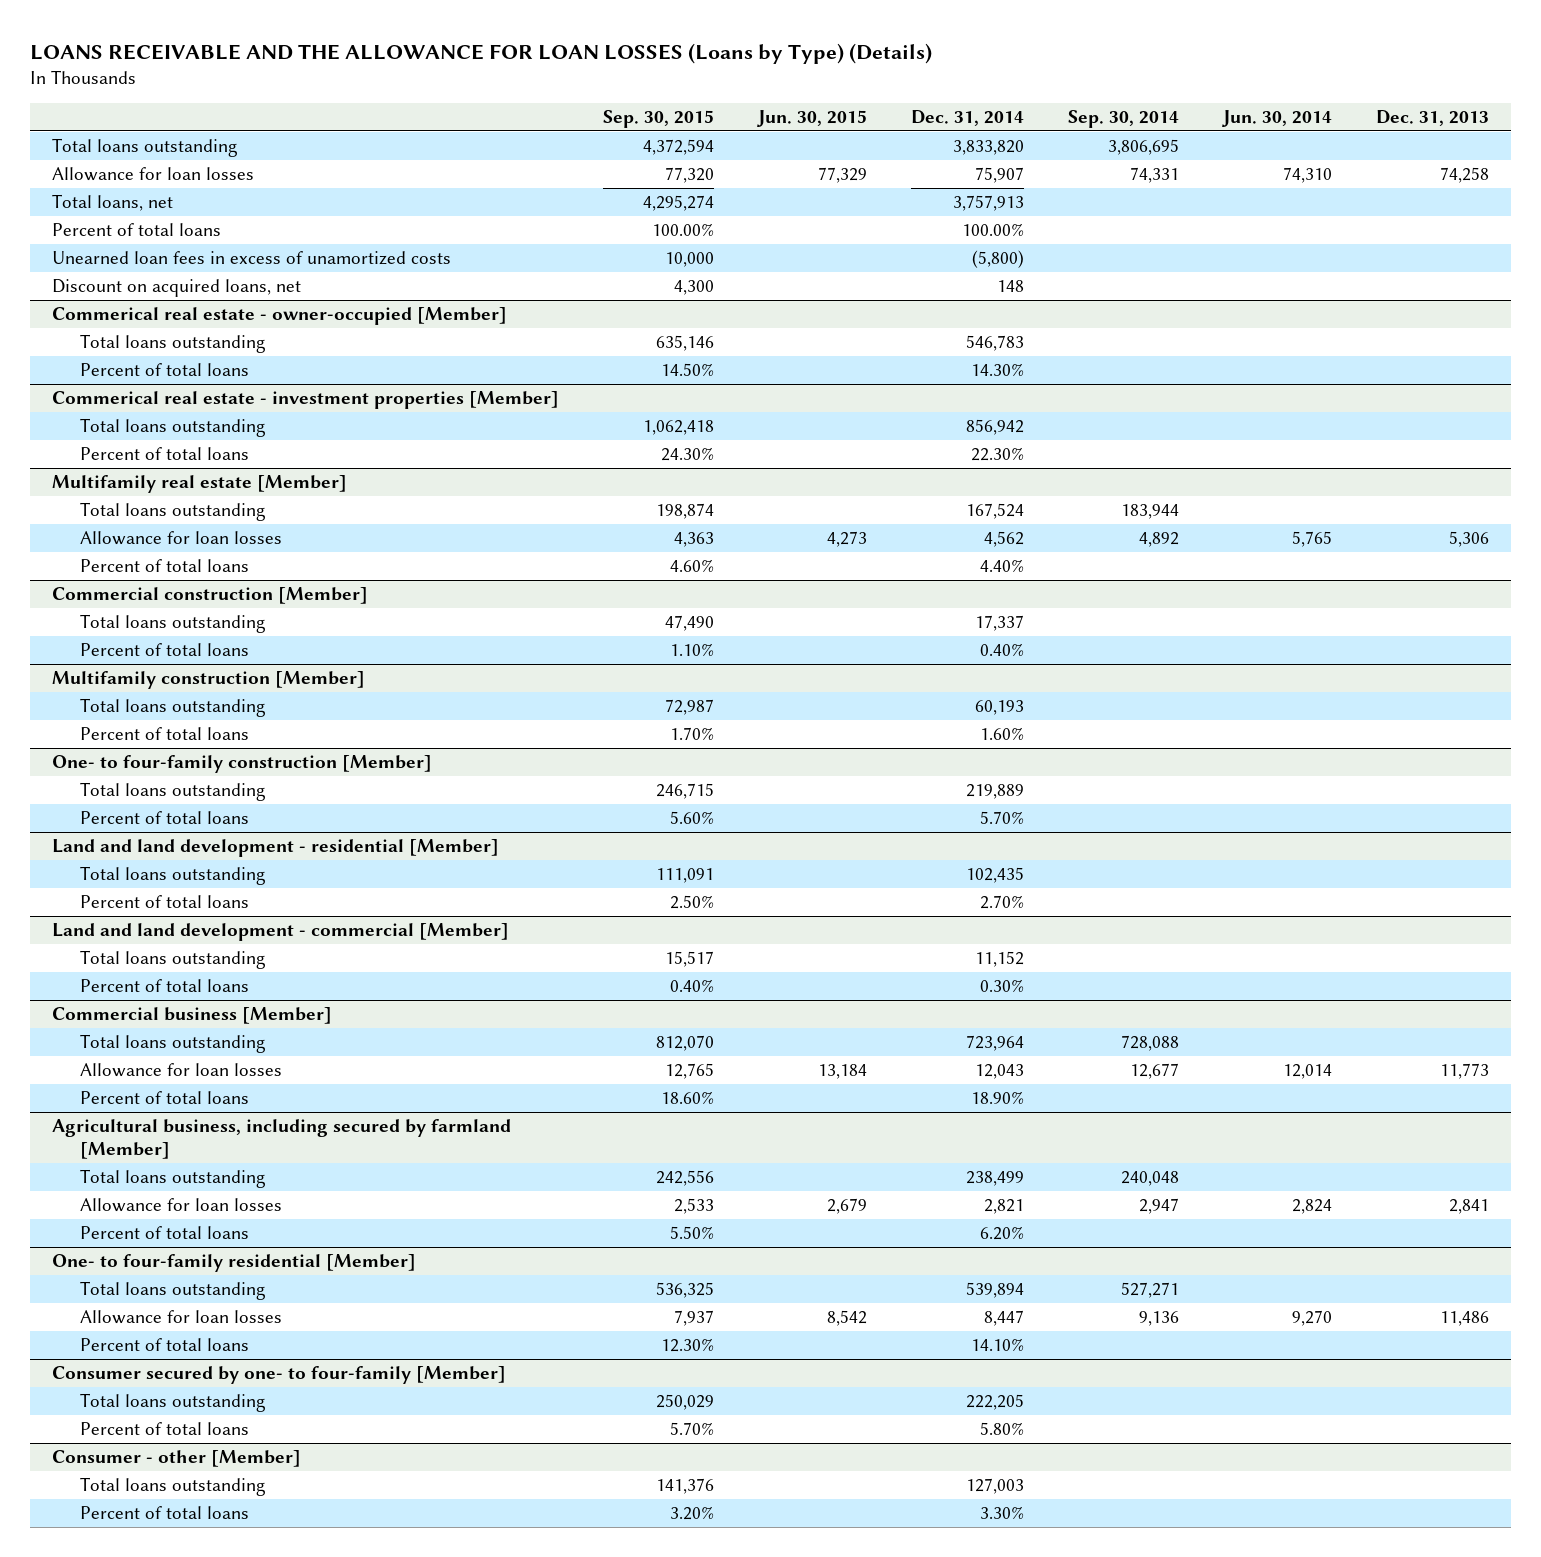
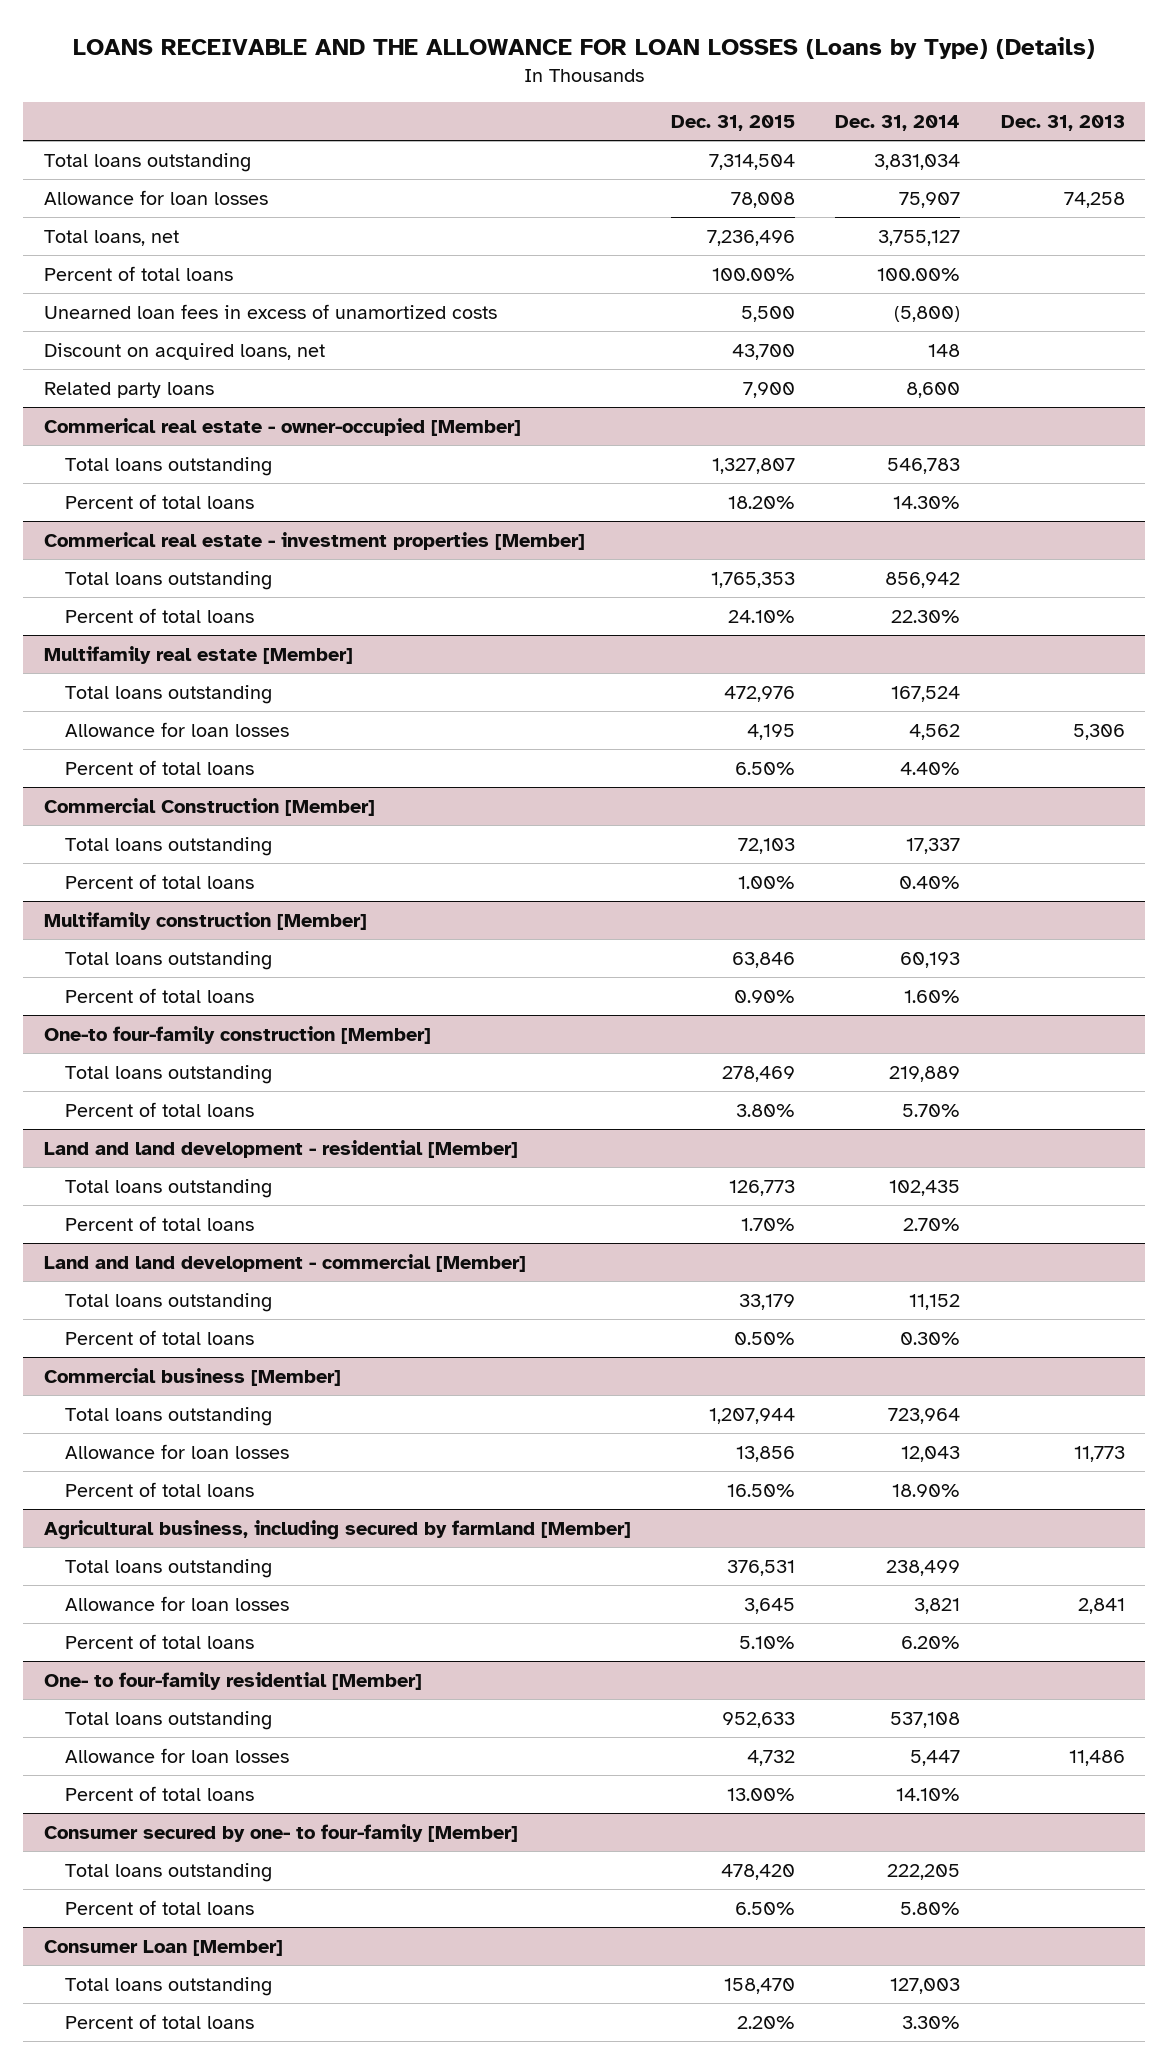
[602,109,714,128] Sep. 30, 2015 -> none
[756,109,867,127] Jun. 30, 2015 -> none
[1068,109,1180,128] Sep. 30, 2014 -> none
[1222,109,1333,127] Jun. 30, 2014 -> none
none -> [670,115,795,132] Dec. 31, 2015
[953,139,1025,155] 3,833,820 -> [874,153,961,170] 3,831,034
[953,194,1025,211] 3,757,913 -> [878,229,961,246] 3,755,127
none -> [43,381,214,398] Related party loans
[51,586,368,604] Commercial construction [Member] -> [43,797,375,816] Commercial Construction [Member]
[51,754,432,773] One- to four-family construction [Member] -> [43,1025,431,1044] One-to four-family construction [Member]
[984,1198,1025,1214] 2,821 -> [914,1597,961,1614] 3,821
[966,1281,1025,1298] 539,894 -> [890,1711,961,1728] 537,108
[984,1309,1025,1326] 8,447 -> [910,1749,961,1766] 5,447
[51,1449,301,1467] Consumer - other [Member] -> [43,1939,283,1956] Consumer Loan [Member]

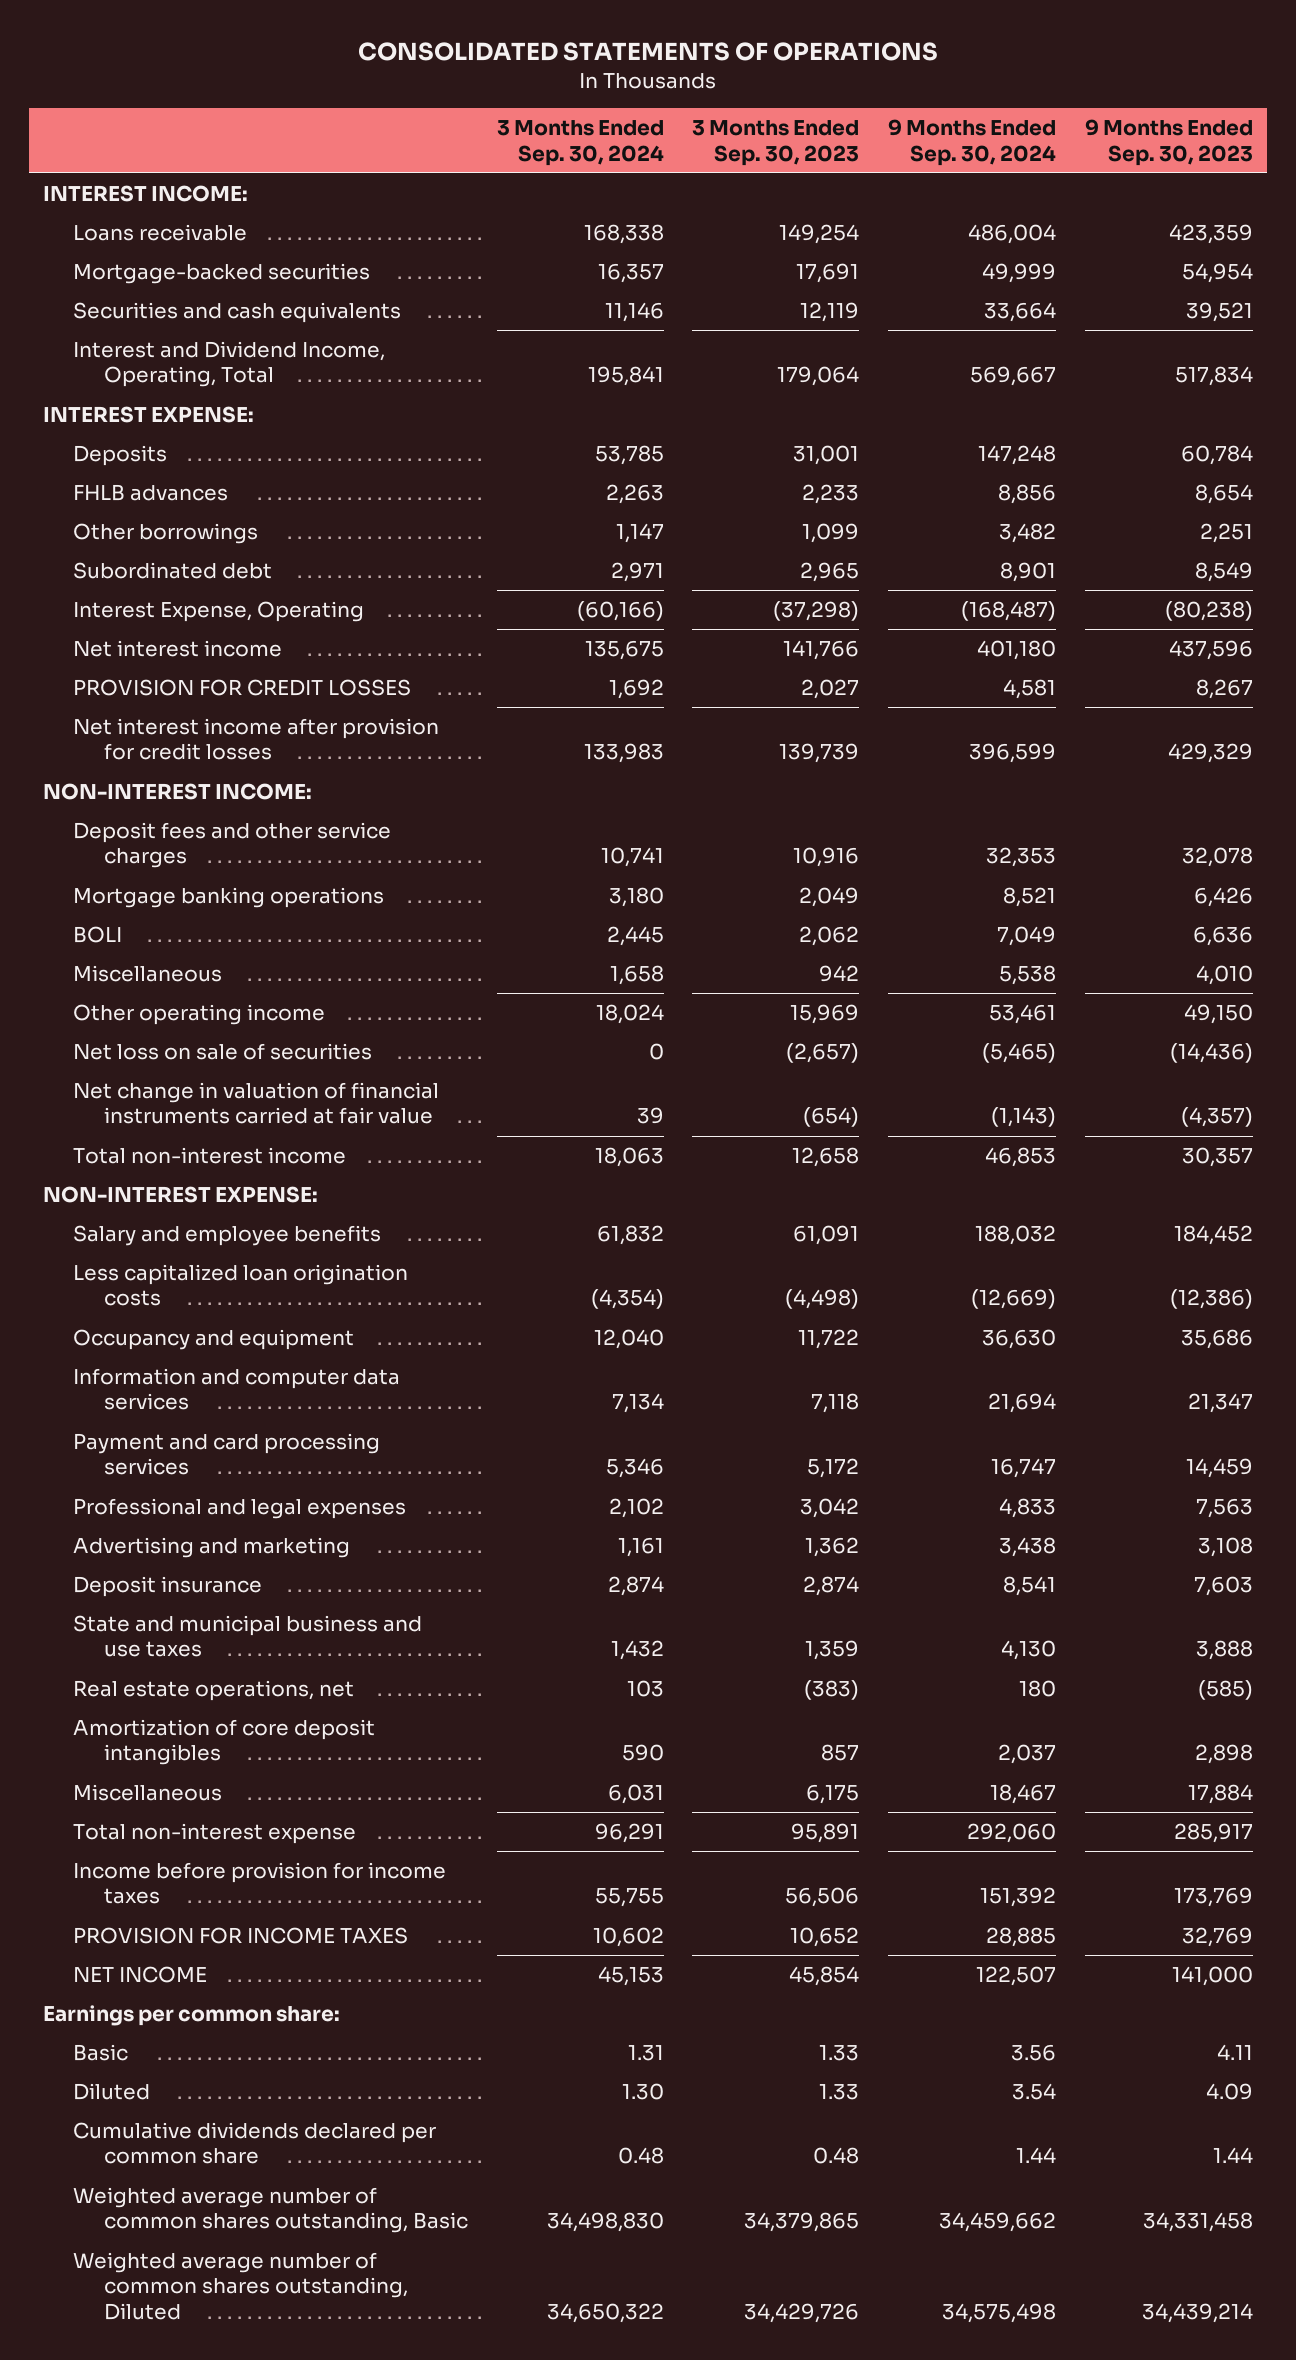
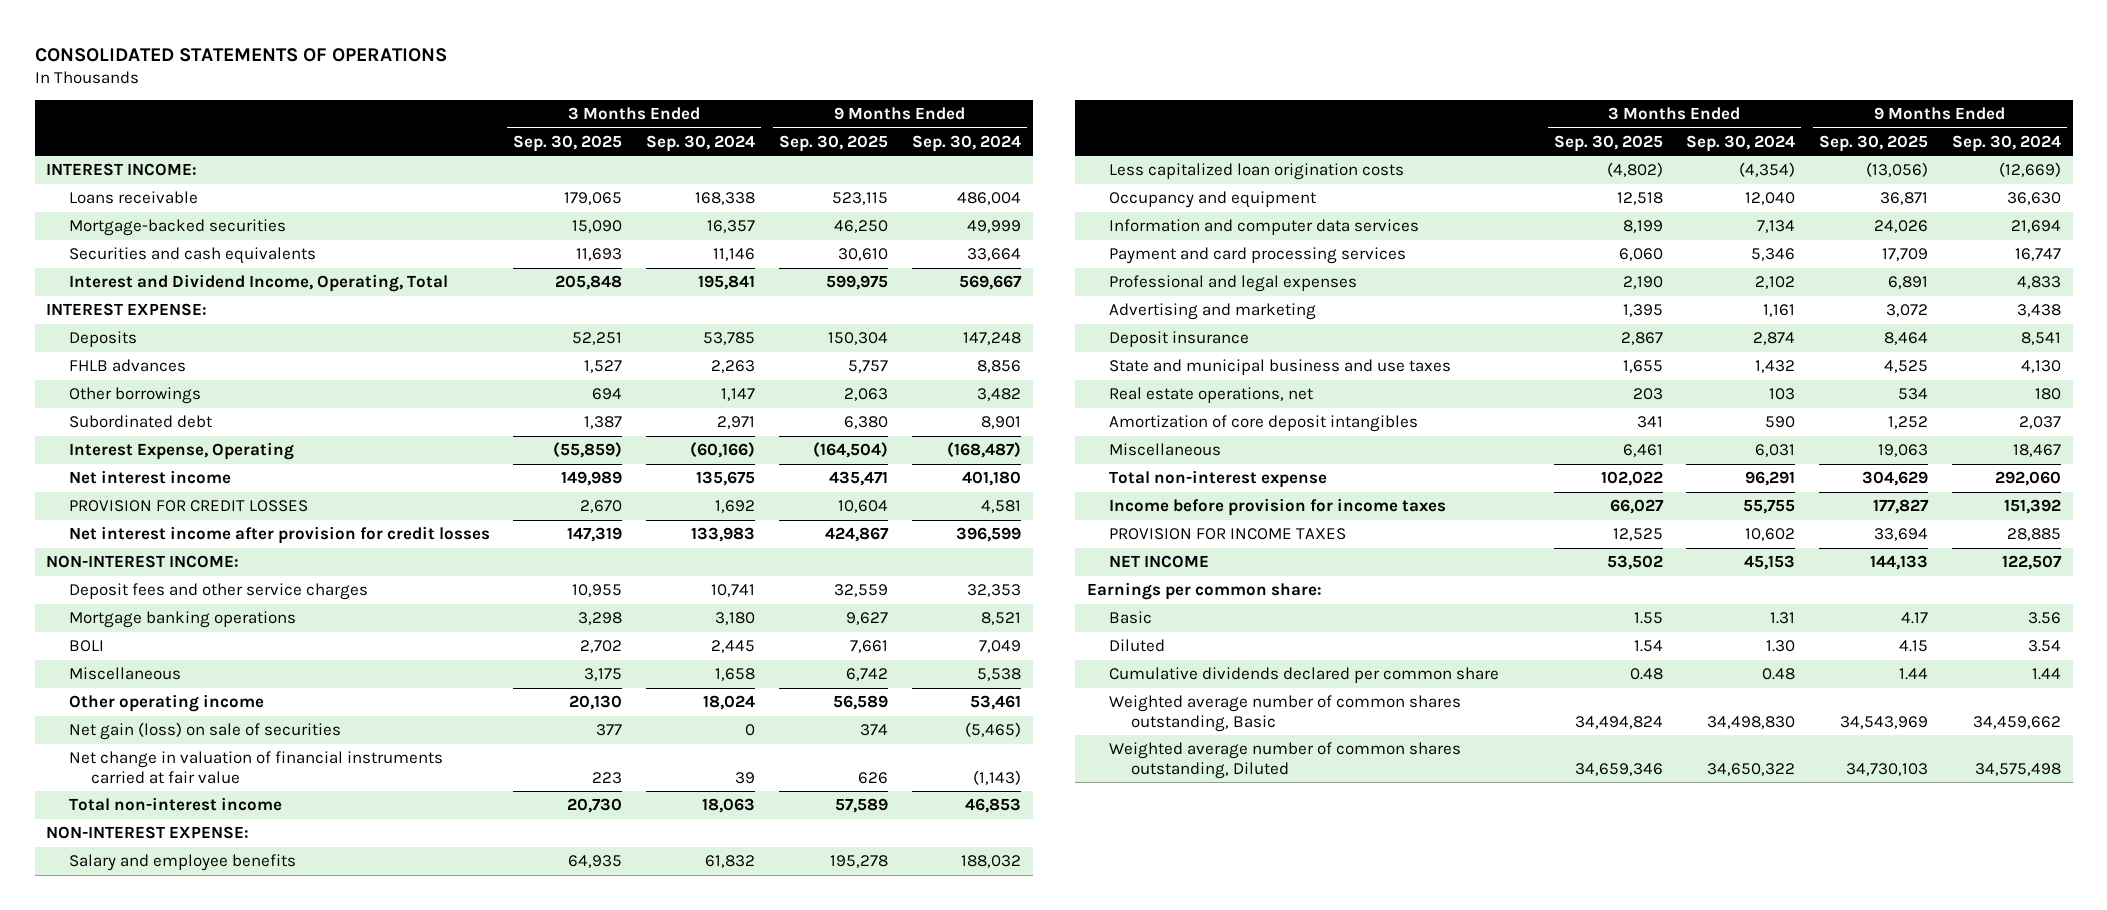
[692,120,860,166] 3 Months Ended Sep. 30, 2023 -> none
[1084,119,1253,166] 9 Months Ended Sep. 30, 2023 -> none
none -> [513,134,623,152] Sep. 30, 2025
none -> [778,134,888,152] Sep. 30, 2025
[73,1042,373,1060] Net loss on sale of securities -> [68,722,341,741] Net gain (loss) on sale of securities

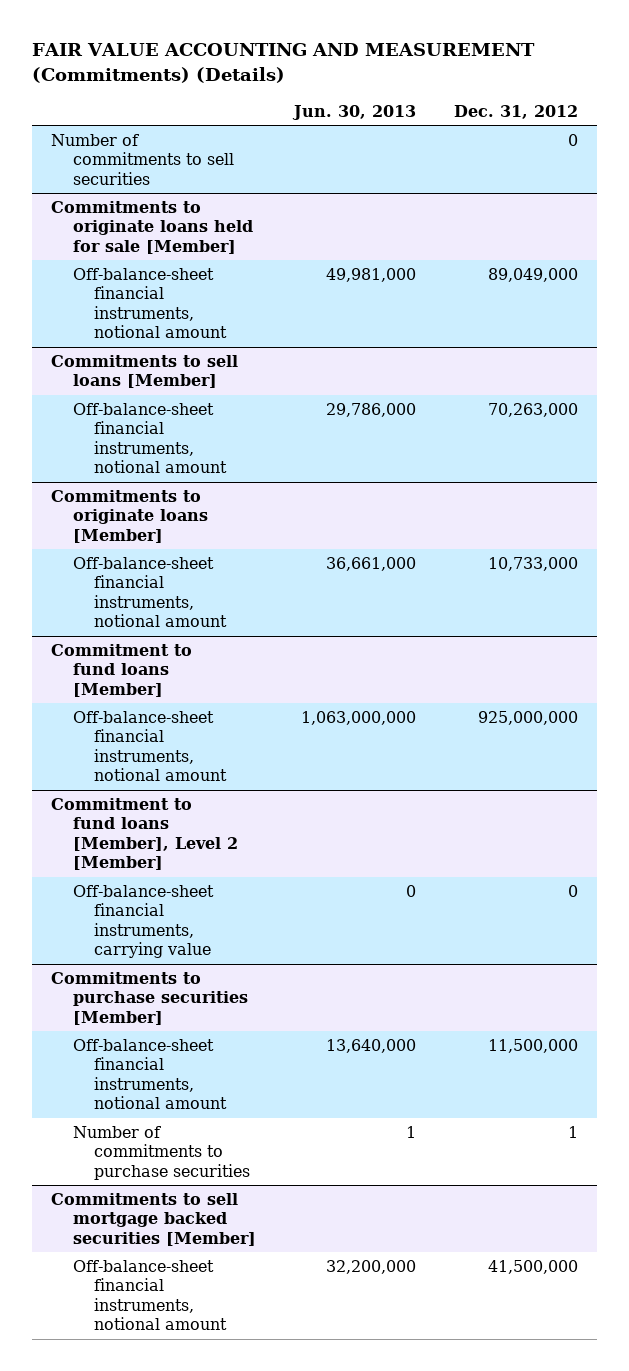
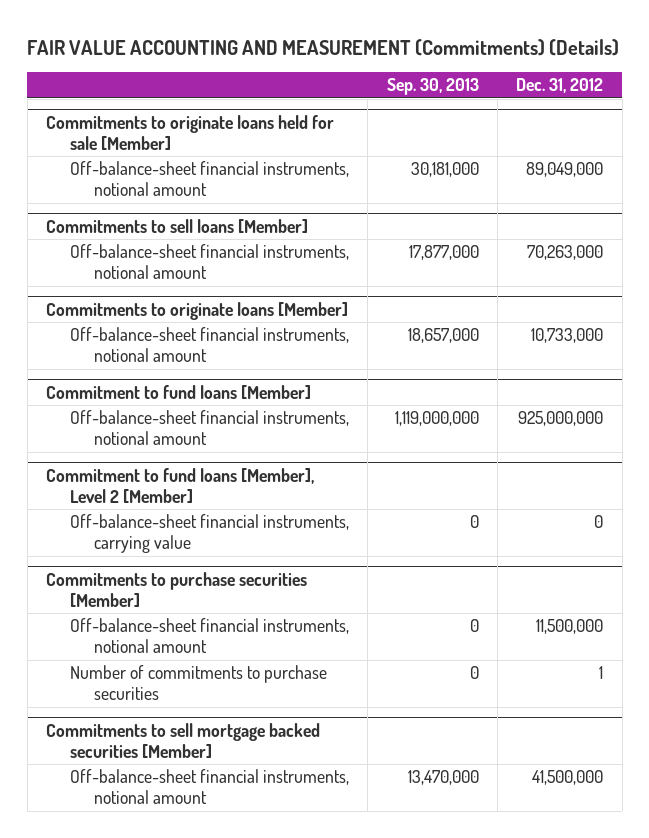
[291,104,416,120] Jun. 30, 2013 -> none
none -> [386,78,479,96] Sep. 30, 2013
[51,134,234,185] Number of commitments to sell securities -> none

